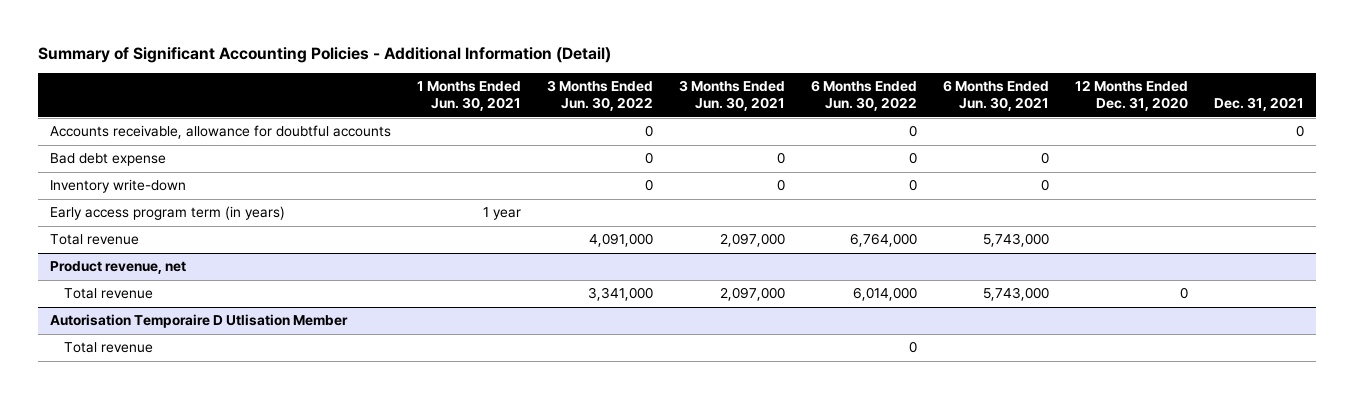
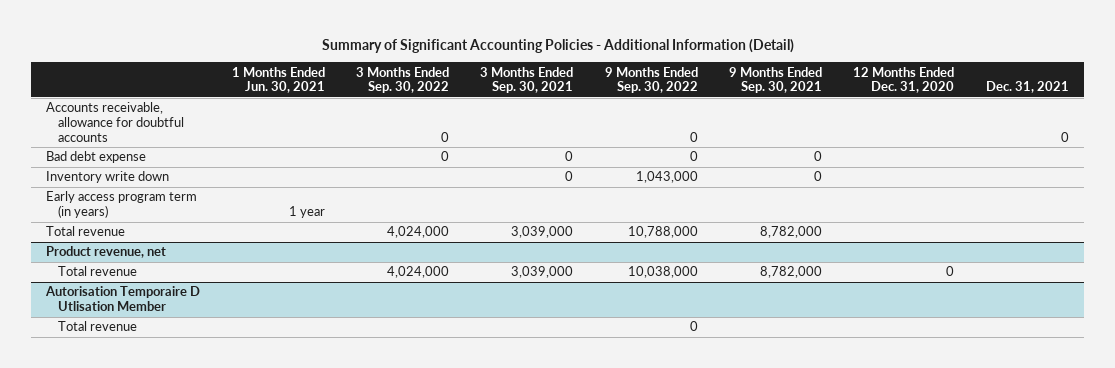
[547,79,654,112] 3 Months Ended Jun. 30, 2022 -> none
[679,79,786,112] 3 Months Ended Jun. 30, 2021 -> none
[810,79,917,112] 6 Months Ended Jun. 30, 2022 -> none
[942,79,1049,112] 6 Months Ended Jun. 30, 2021 -> none
none -> [356,66,450,94] 3 Months Ended Sep. 30, 2022
none -> [480,66,574,94] 3 Months Ended Sep. 30, 2021
none -> [604,66,698,94] 9 Months Ended Sep. 30, 2022
none -> [729,66,823,94] 9 Months Ended Sep. 30, 2021
[50,179,187,194] Inventory write-down -> [46,171,170,184] Inventory write down

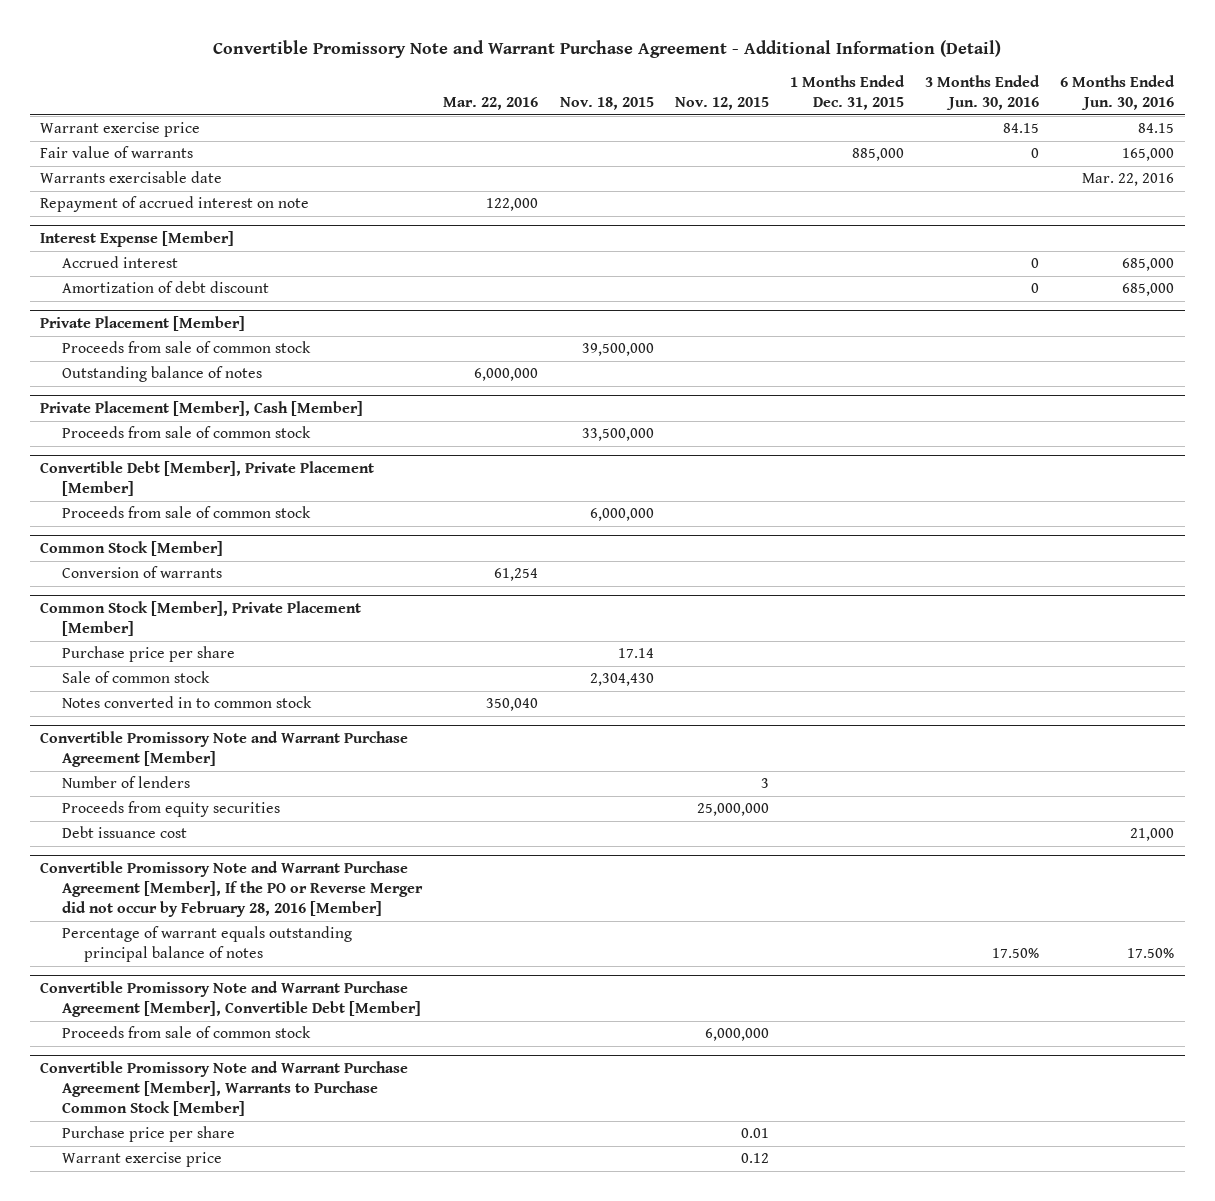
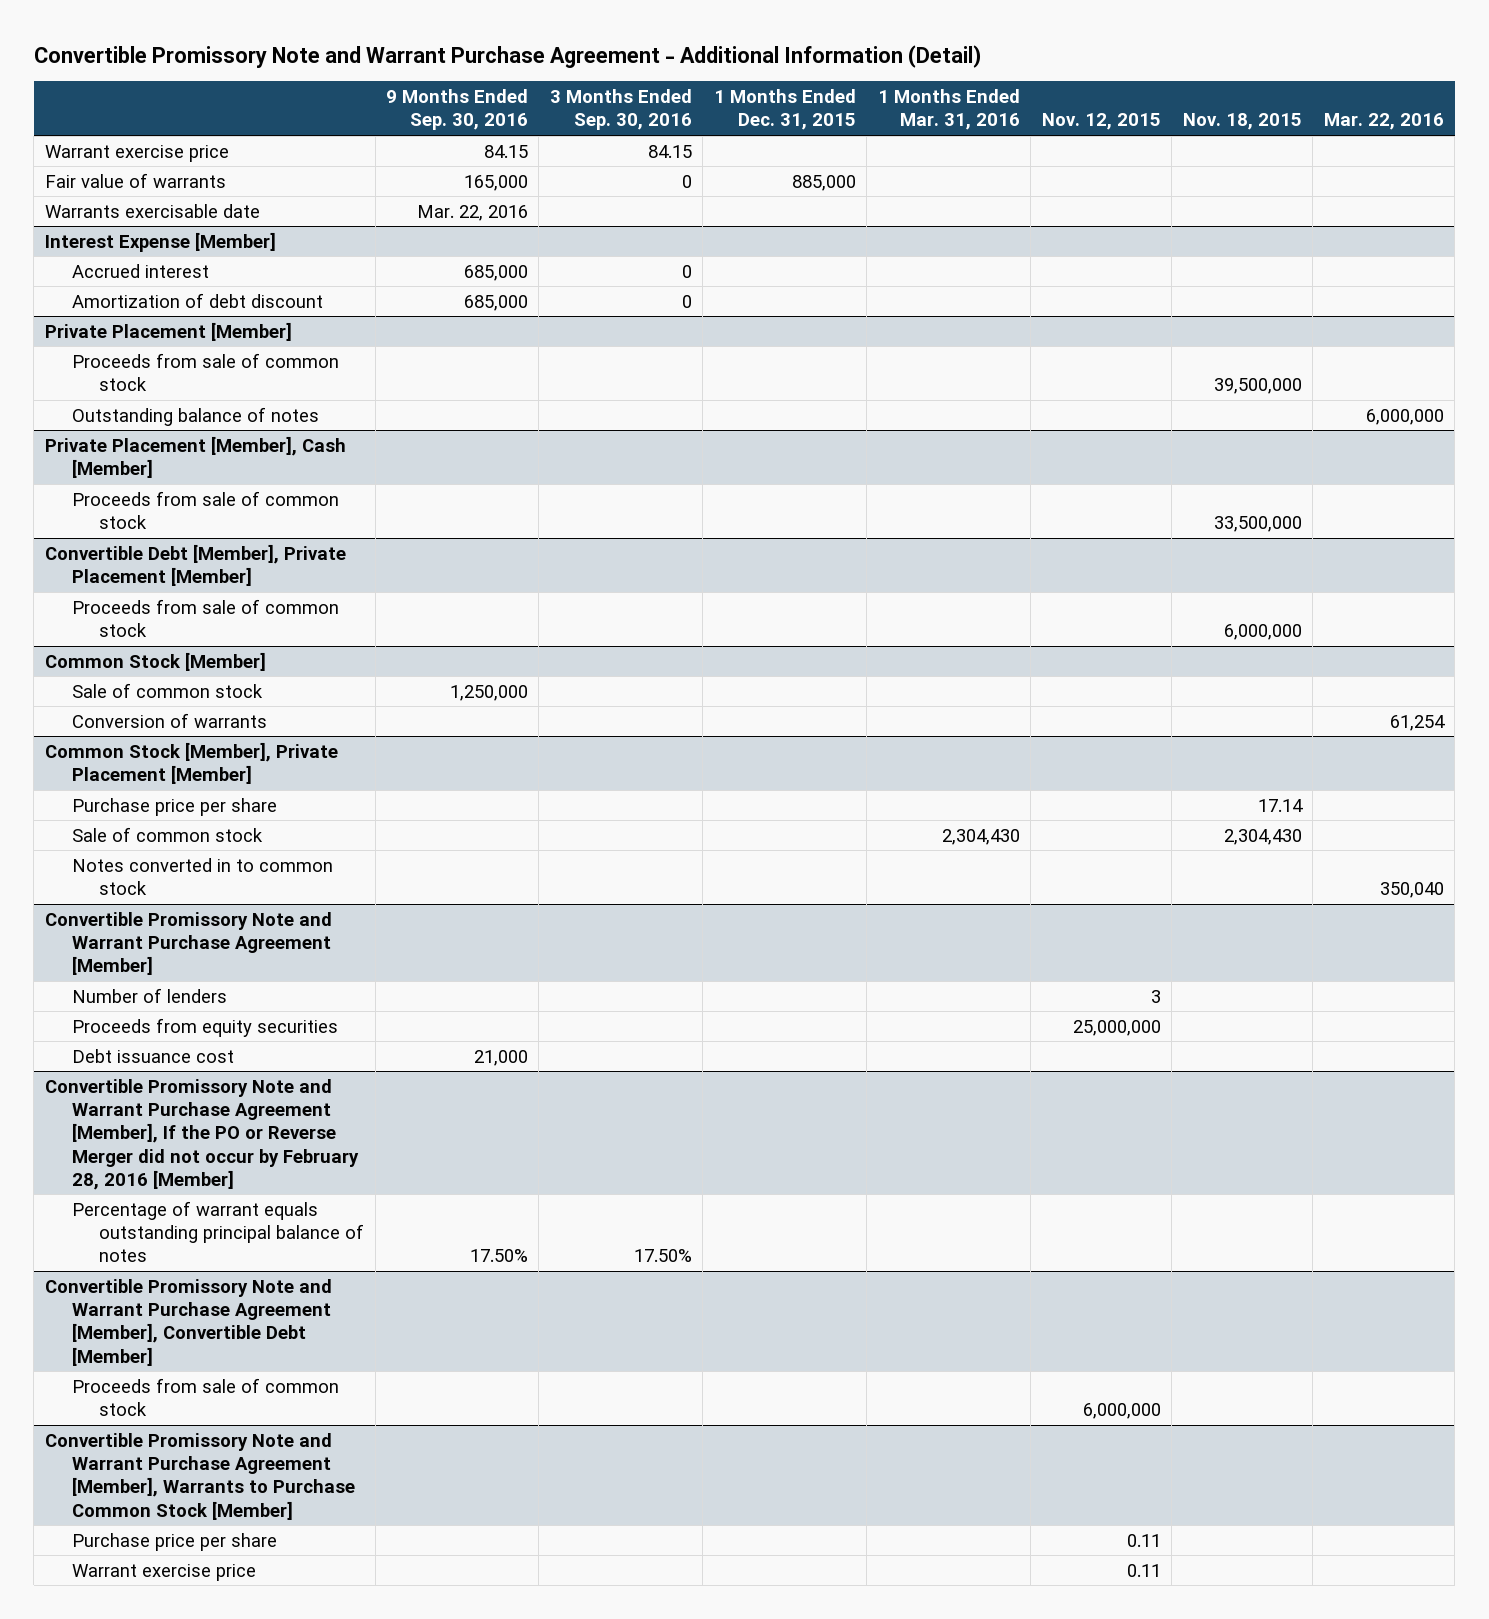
[925,74,1041,110] 3 Months Ended Jun. 30, 2016 -> none
[1060,74,1176,110] 6 Months Ended Jun. 30, 2016 -> none
none -> [386,89,529,131] 9 Months Ended Sep. 30, 2016
none -> [549,89,692,131] 3 Months Ended Sep. 30, 2016
none -> [877,89,1020,131] 1 Months Ended Mar. 31, 2016
[40,196,310,213] Repayment of accrued interest on note -> none
none -> [71,682,263,698] Sale of common stock
[740,1128,769,1139] 0.01 -> [1126,1533,1161,1547] 0.11
[740,1153,769,1164] 0.12 -> [1126,1563,1161,1577] 0.11

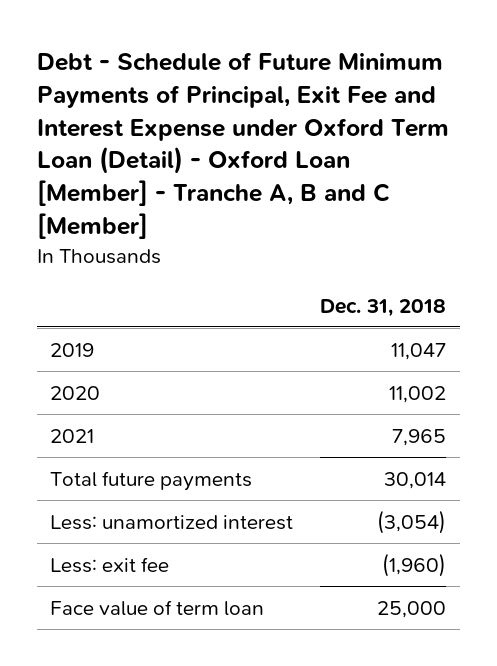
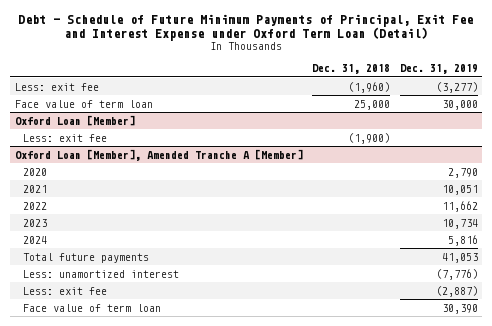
[36,51,449,240] Debt - Schedule of Future Minimum Payments of Principal, Exit Fee and Interest Expense under Oxford Term Loan (Detail) - Oxford Loan [Member] - Tranche A, B and C [Member] -> [18,14,474,42] Debt - Schedule of Future Minimum Payments of Principal, Exit Fee and Interest Expense under Oxford Term Loan (Detail)
none -> [399,64,478,75] Dec. 31, 2019
[50,342,95,357] 2019 -> none
[50,385,101,400] 2020 -> none
[50,428,95,443] 2021 -> none
[50,470,253,491] Total future payments -> none
[50,514,294,530] Less: unamortized interest -> none
none -> [14,114,135,126] Oxford Loan [Member]
none -> [23,133,108,142] Less: exit fee
none -> [14,148,303,161] Oxford Loan [Member], Amended Tranche A [Member]
none -> [23,167,48,176] 2020
none -> [23,184,48,193] 2021
none -> [23,201,48,210] 2022
none -> [23,218,48,227] 2023
none -> [23,235,48,244] 2024
none -> [23,252,150,263] Total future payments
none -> [23,269,180,278] Less: unamortized interest
none -> [23,286,108,295] Less: exit fee
none -> [23,303,162,312] Face value of term loan

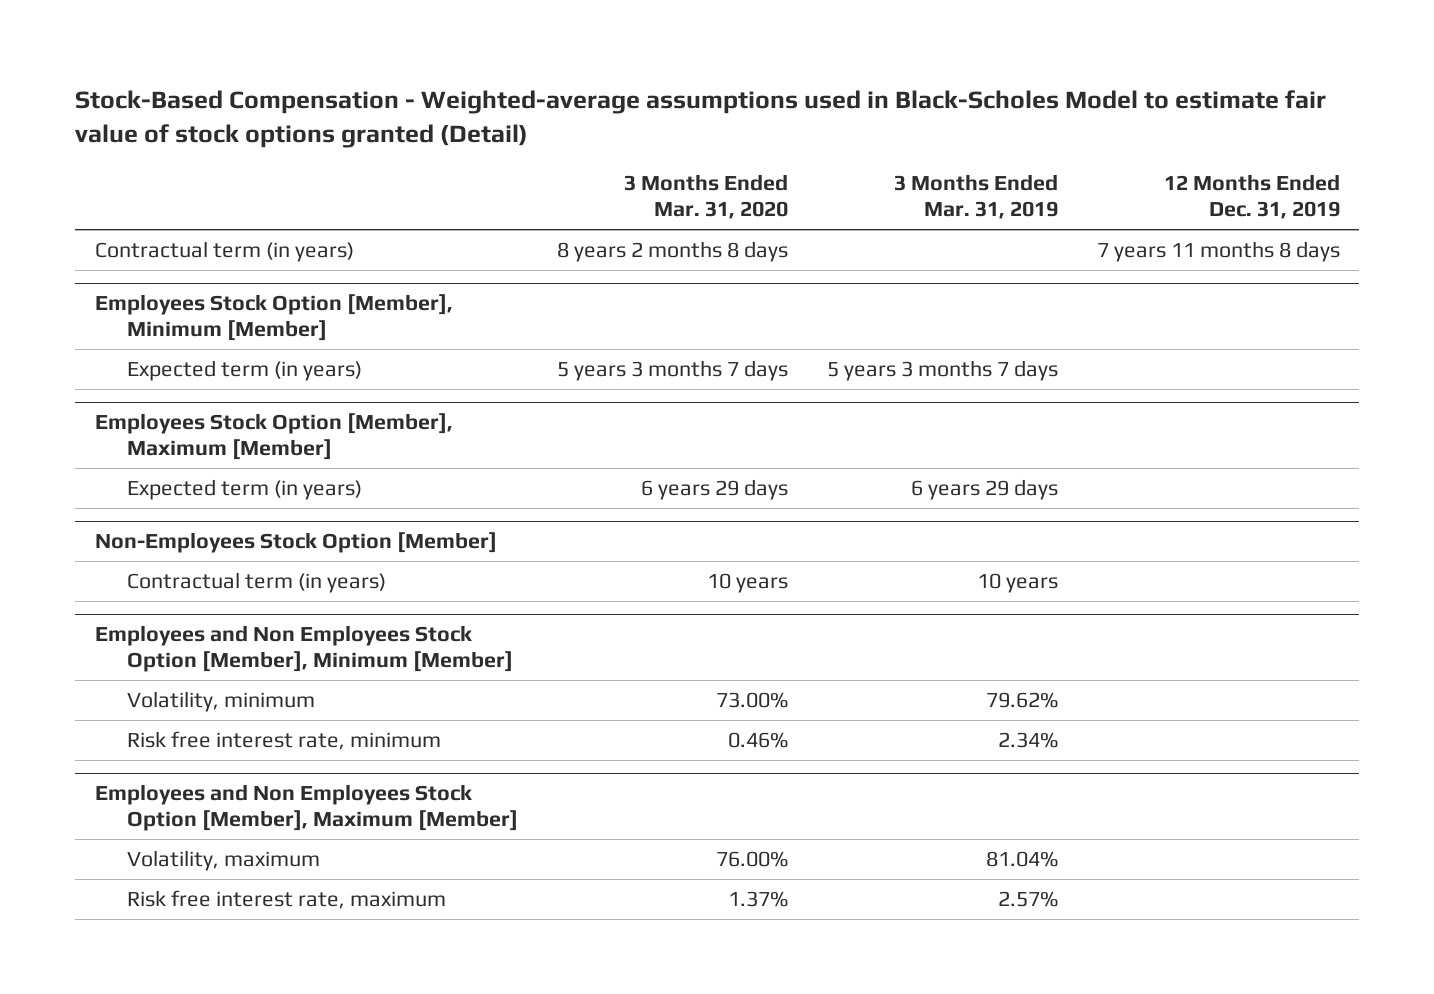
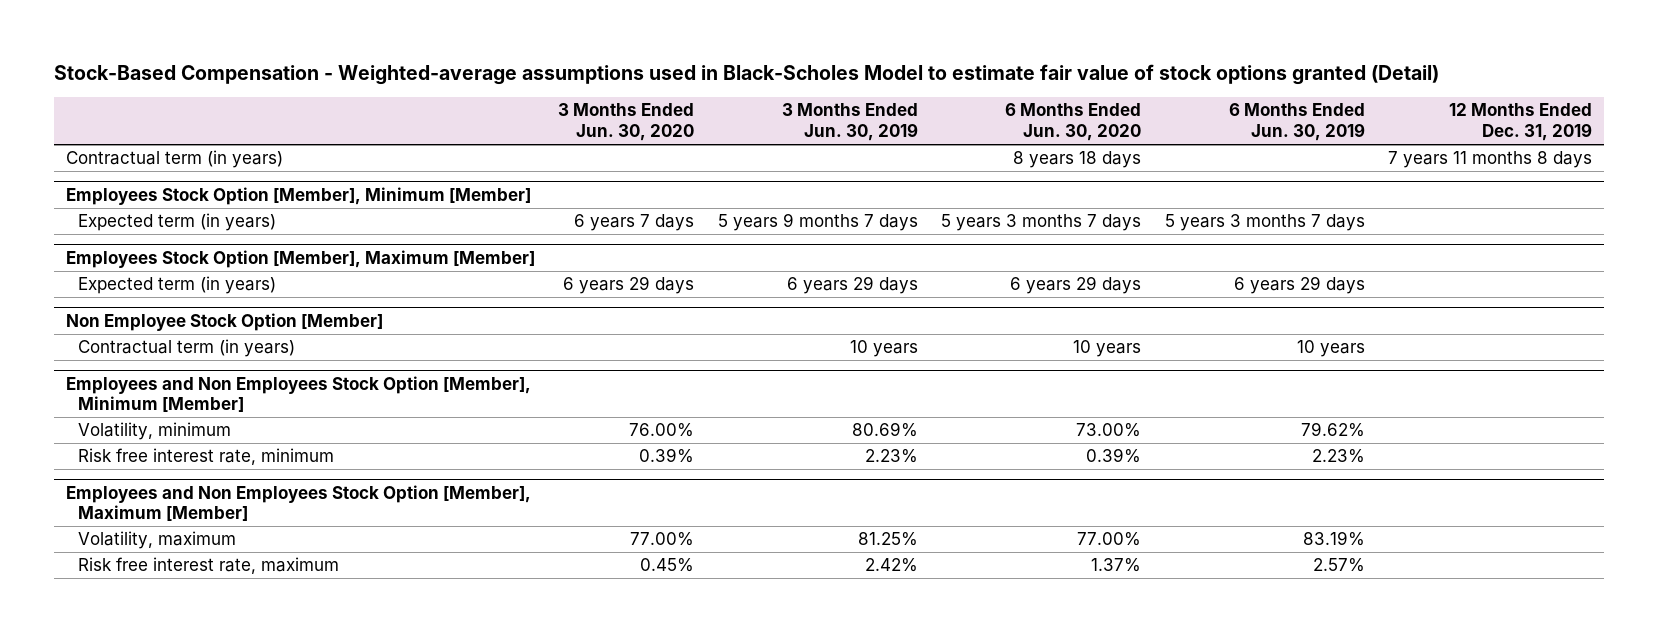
[623,174,788,220] 3 Months Ended Mar. 31, 2020 -> none
[893,174,1058,220] 3 Months Ended Mar. 31, 2019 -> none
none -> [558,103,695,141] 3 Months Ended Jun. 30, 2020
none -> [781,103,918,141] 3 Months Ended Jun. 30, 2019
none -> [1005,103,1142,141] 6 Months Ended Jun. 30, 2020
none -> [1228,103,1365,141] 6 Months Ended Jun. 30, 2019
[94,531,497,553] Non-Employees Stock Option [Member] -> [65,312,383,331] Non Employee Stock Option [Member]

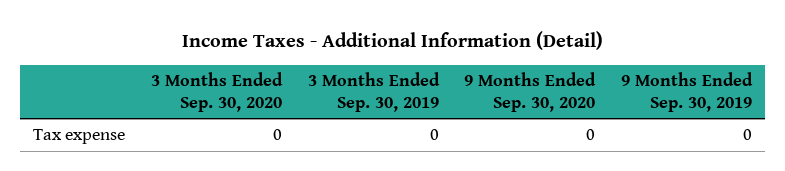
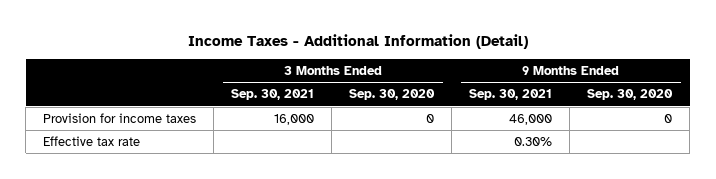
[307,72,440,112] 3 Months Ended Sep. 30, 2019 -> none
[621,72,754,112] 9 Months Ended Sep. 30, 2019 -> none
none -> [231,89,315,101] Sep. 30, 2021
none -> [469,89,553,101] Sep. 30, 2021
[33,129,126,145] Tax expense -> [43,113,197,124] Provision for income taxes
none -> [43,136,141,147] Effective tax rate

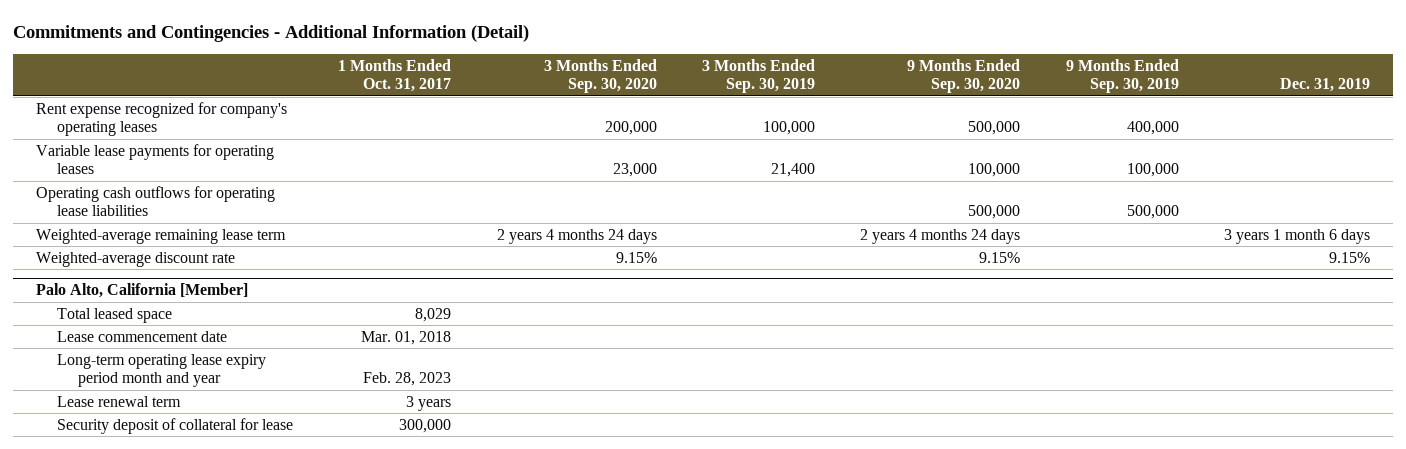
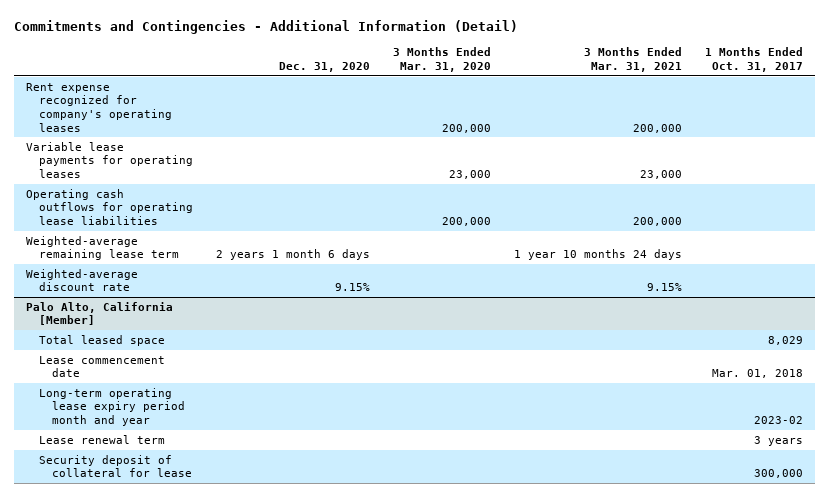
[543,58,657,94] 3 Months Ended Sep. 30, 2020 -> none
[701,58,815,94] 3 Months Ended Sep. 30, 2019 -> none
[907,58,1021,94] 9 Months Ended Sep. 30, 2020 -> none
[1065,58,1179,94] 9 Months Ended Sep. 30, 2019 -> none
[1279,78,1370,93] Dec. 31, 2019 -> none
none -> [278,61,370,72] Dec. 31, 2020
none -> [392,47,491,72] 3 Months Ended Mar. 31, 2020
none -> [584,47,683,72] 3 Months Ended Mar. 31, 2021
[363,372,452,387] Feb. 28, 2023 -> [754,415,804,424] 2023-02

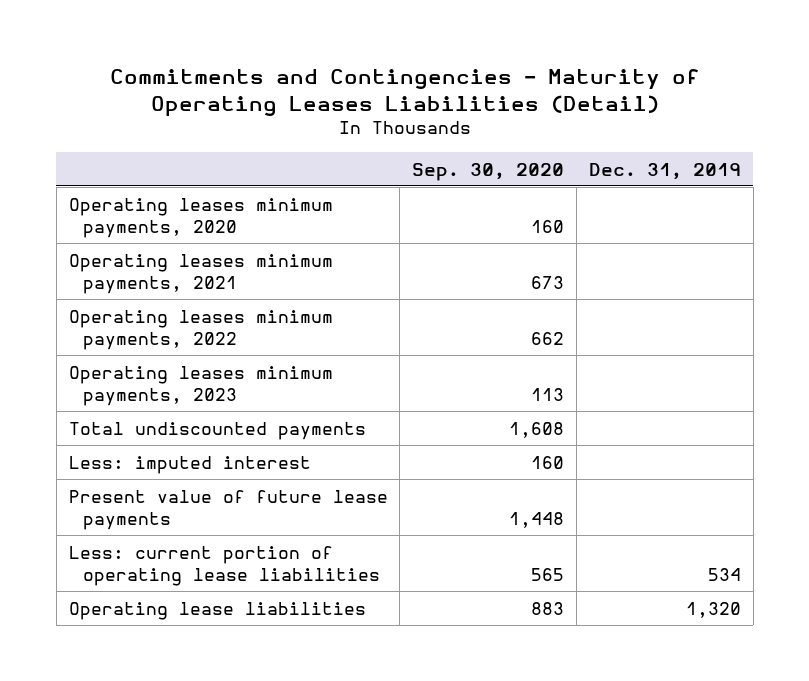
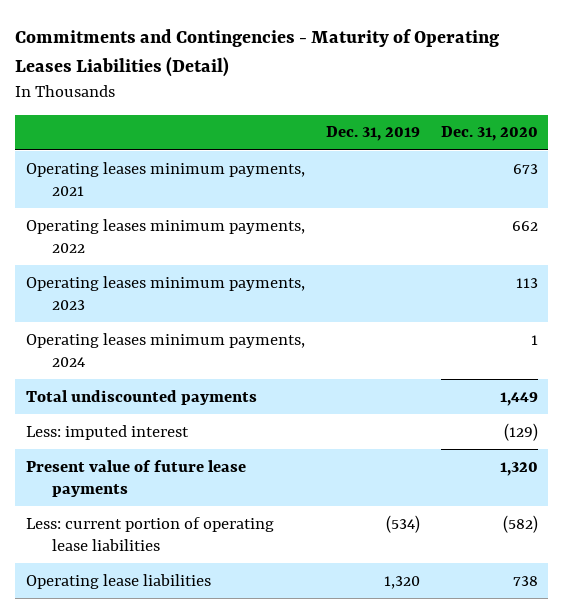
[412,162,565,181] Sep. 30, 2020 -> none
none -> [440,126,538,142] Dec. 31, 2020
[68,197,333,239] Operating leases minimum payments, 2020 -> none
none -> [25,332,305,368] Operating leases minimum payments, 2024
[707,568,741,582] 534 -> [385,514,420,533] (534)

